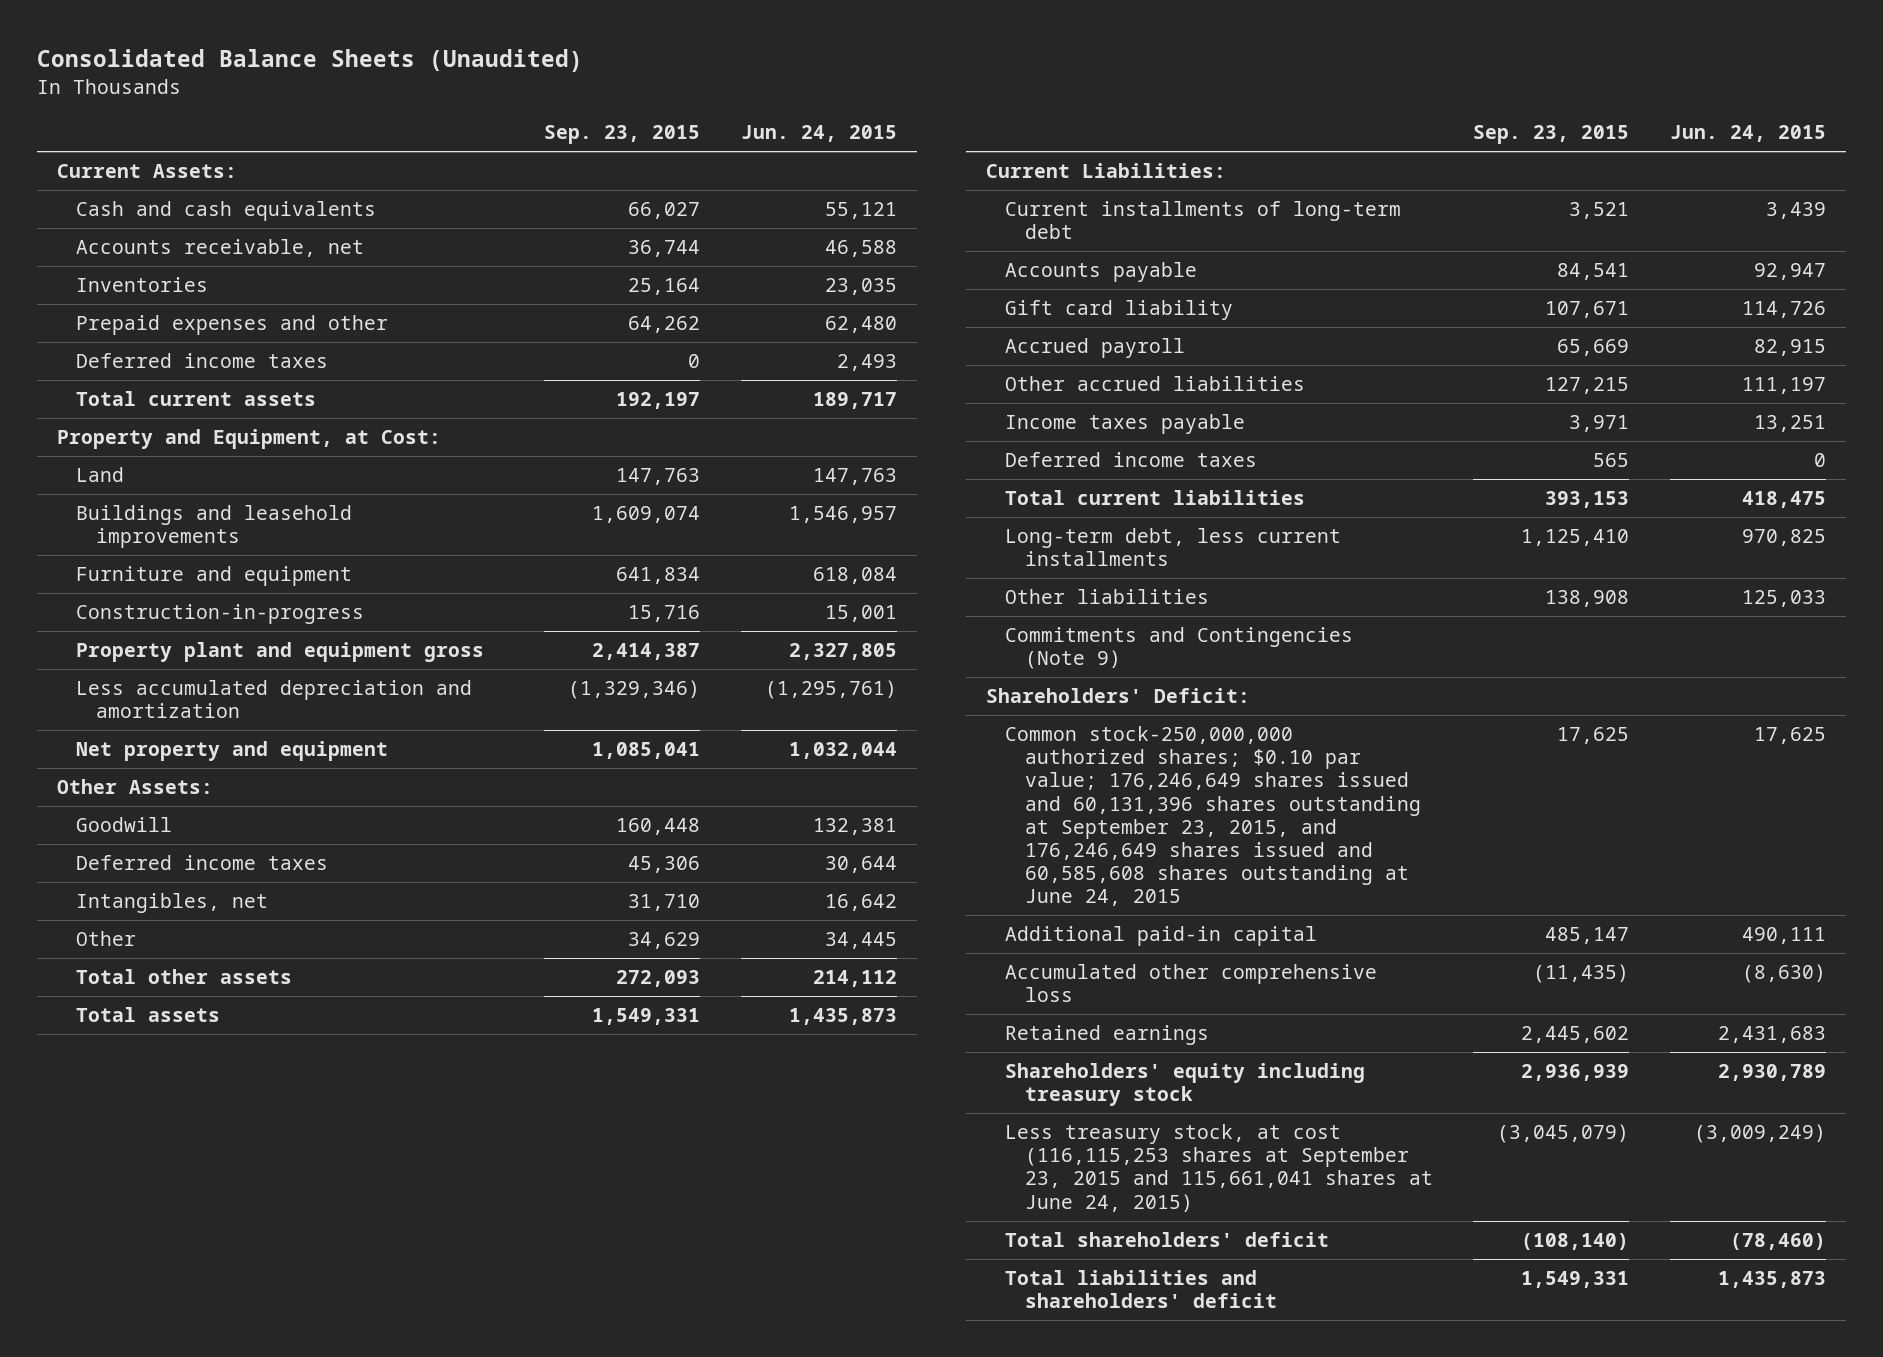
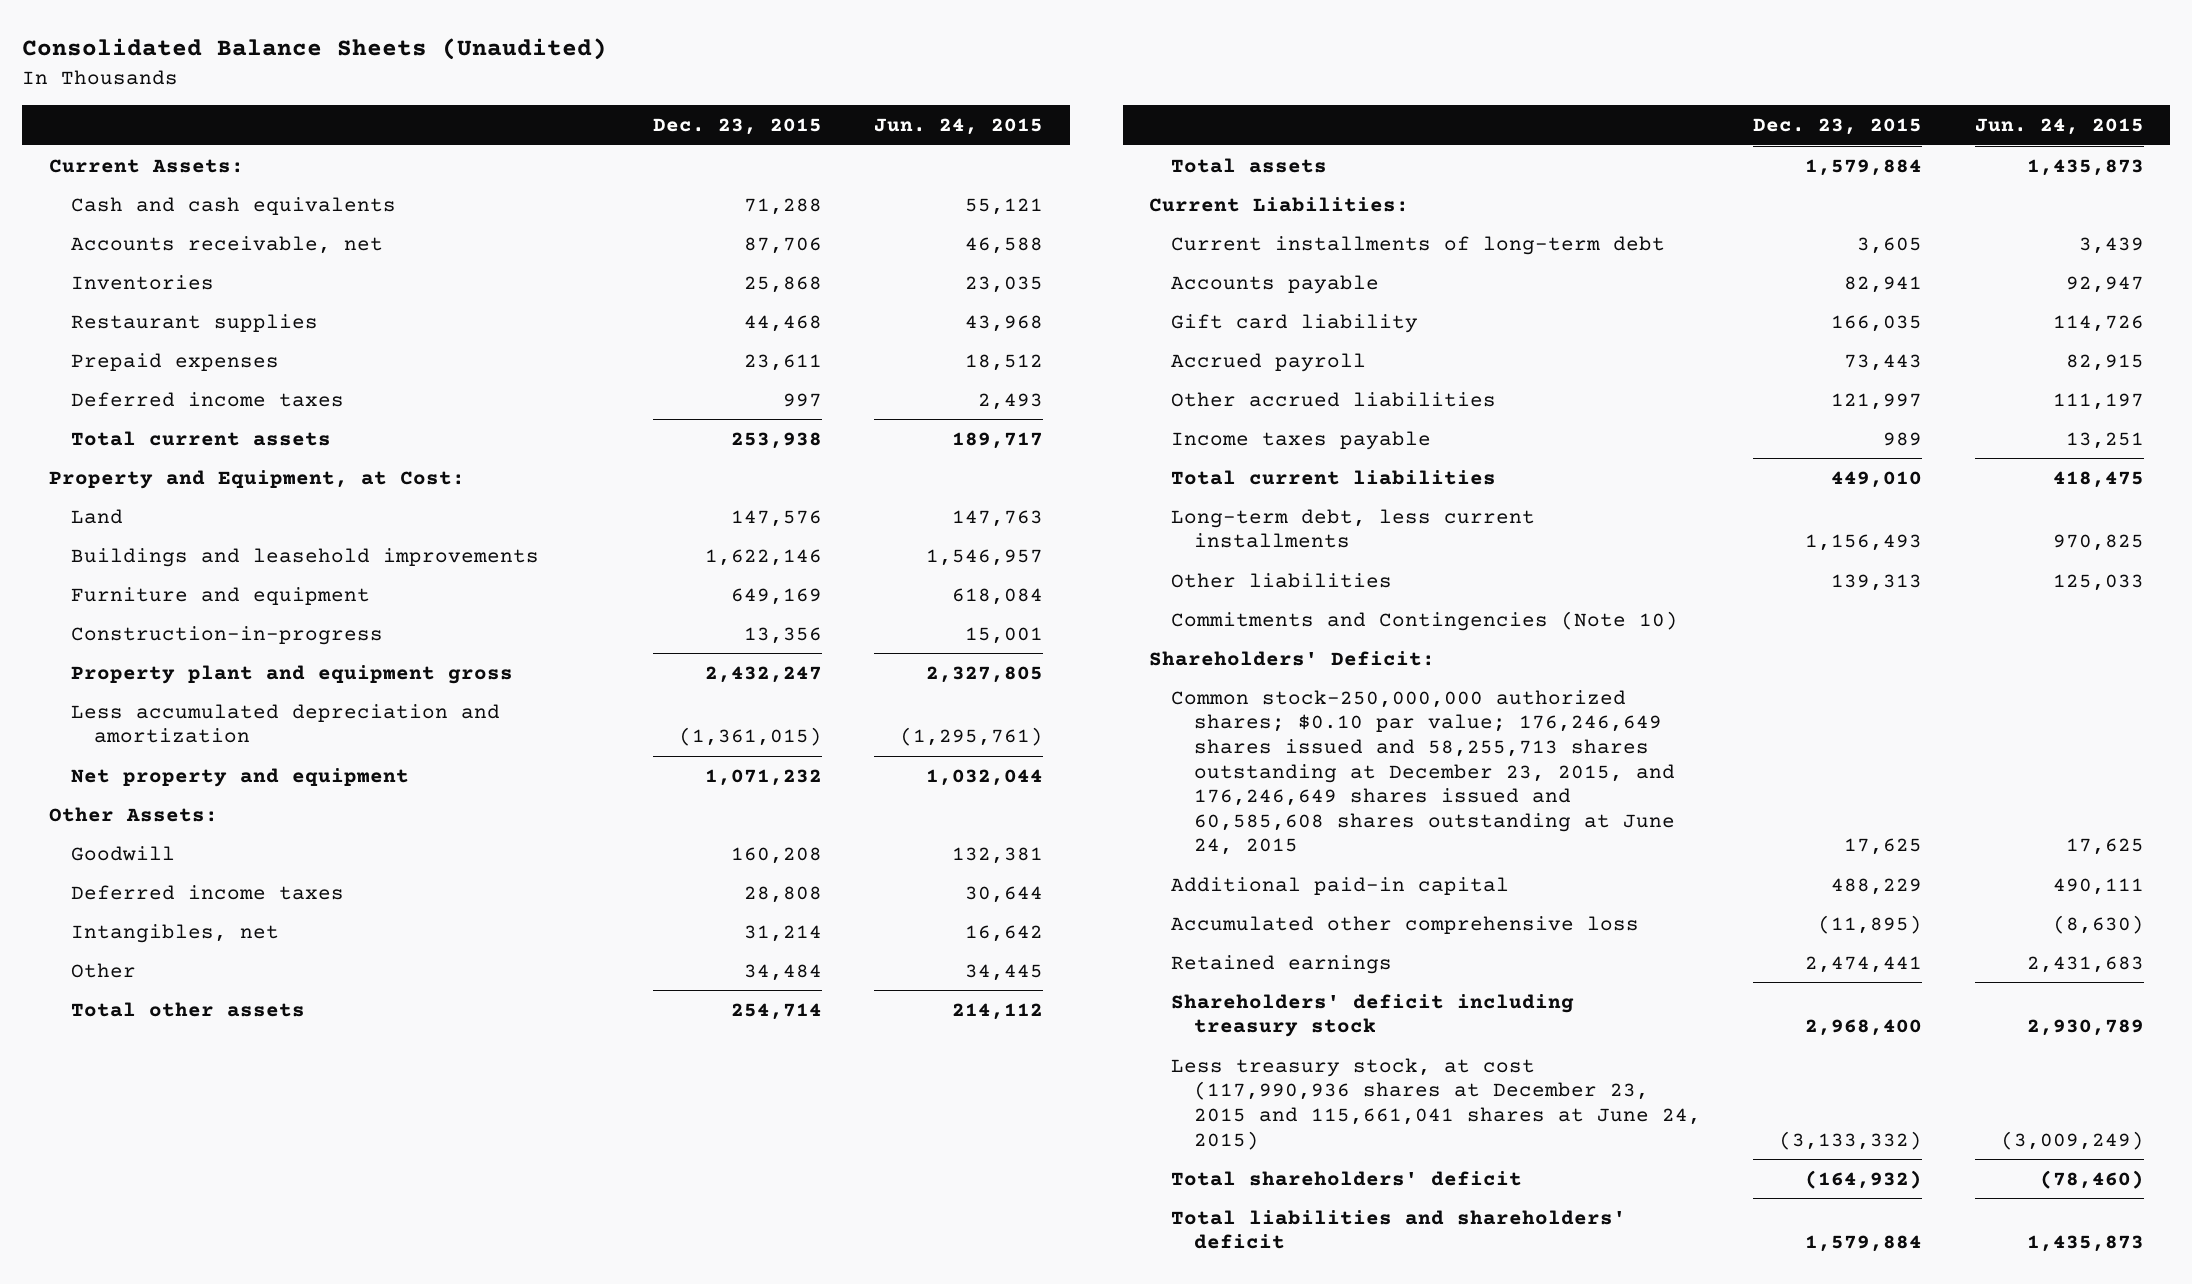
[544,125,701,145] Sep. 23, 2015 -> none
none -> [653,118,823,136] Dec. 23, 2015
none -> [71,313,319,332] Restaurant supplies
[76,315,389,336] Prepaid expenses and other -> [71,352,280,371] Prepaid expenses
[824,316,897,334] 62,480 -> [965,353,1044,371] 18,512
[1005,452,1258,468] Deferred income taxes -> none
[1005,627,1354,670] Commitments and Contingencies (Note 9) -> [1171,610,1679,631] Commitments and Contingencies (Note 10)
[1005,726,1421,907] Common stock-250,000,000 authorized shares; $0.10 par value; 176,246,649 shares issued and 60,131,396 shares outstanding at September 23, 2015, and 176,246,649 shares issued and 60,585,608 shares outstanding at June 24, 2015 -> [1171,689,1675,856] Common stock-250,000,000 authorized shares; $0.10 par value; 176,246,649 shares issued and 58,255,713 shares outstanding at December 23, 2015, and 176,246,649 shares issued and 60,585,608 shares outstanding at June 24, 2015
[1005,1063,1366,1107] Shareholders' equity including treasury stock -> [1171,993,1575,1038] Shareholders' deficit including treasury stock
[1005,1124,1433,1212] Less treasury stock, at cost (116,115,253 shares at September 23, 2015 and 115,661,041 shares at June 24, 2015) -> [1171,1057,1701,1150] Less treasury stock, at cost (117,990,936 shares at December 23, 2015 and 115,661,041 shares at June 24, 2015)

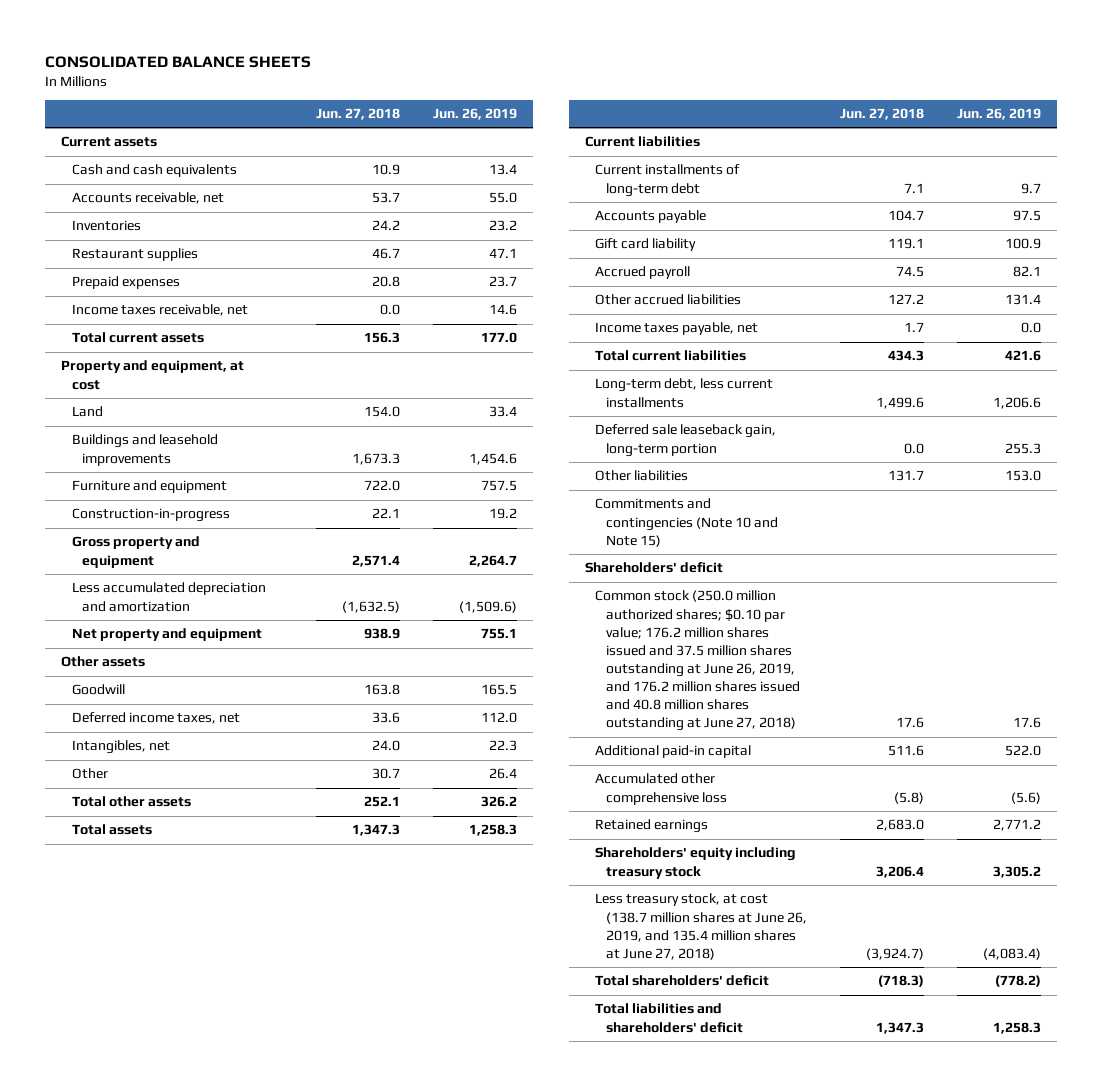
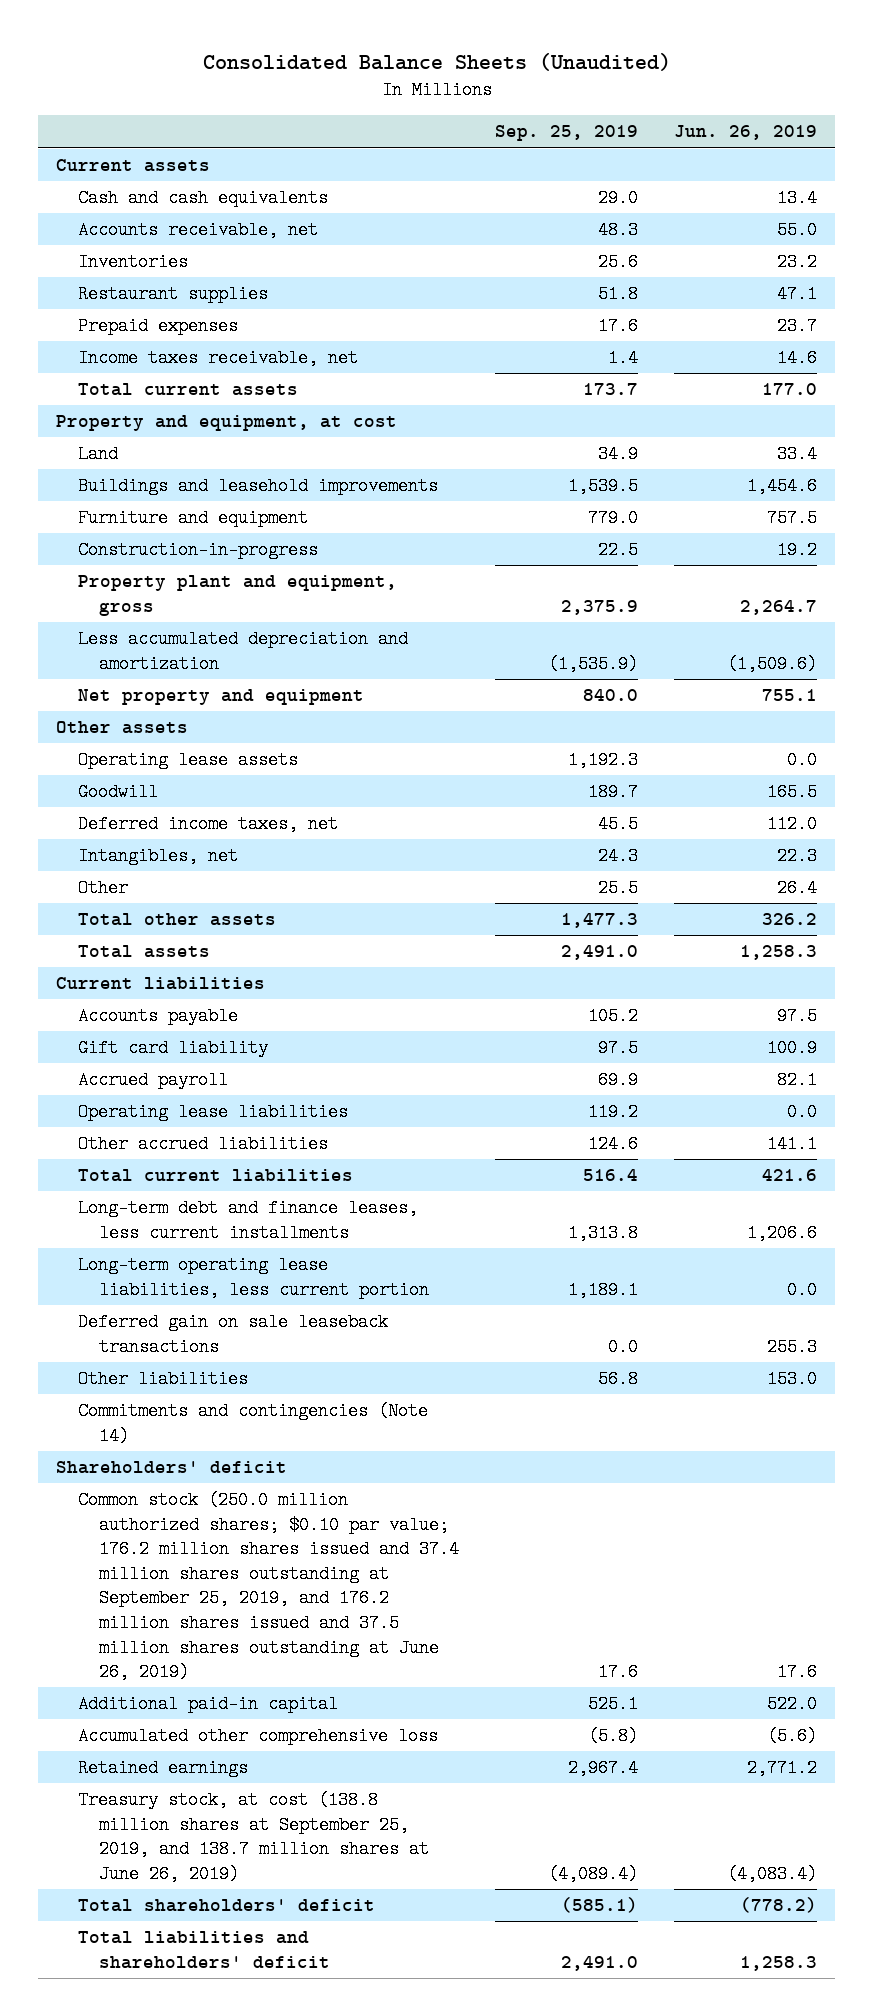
[44,55,311,68] CONSOLIDATED BALANCE SHEETS -> [202,52,671,71] Consolidated Balance Sheets (Unaudited)
[316,107,401,120] Jun. 27, 2018 -> none
none -> [495,125,639,142] Sep. 25, 2019
[71,536,200,568] Gross property and equipment -> [77,575,397,616] Property plant and equipment, gross
none -> [77,751,298,770] Operating lease assets
[595,164,741,197] Current installments of long-term debt -> none
[595,322,759,336] Income taxes payable, net -> none
none -> [77,1103,348,1122] Operating lease liabilities
[1004,294,1041,306] 131.4 -> [767,1135,818,1154] 141.1
[595,378,774,408] Long-term debt, less current installments -> [77,1199,418,1242] Long-term debt and finance leases, less current installments
none -> [77,1256,430,1299] Long-term operating lease liabilities, less current portion
[595,424,777,457] Deferred sale leaseback gain, long-term portion -> [77,1313,388,1356] Deferred gain on sale leaseback transactions
[595,498,779,547] Commitments and contingencies (Note 10 and Note 15) -> [77,1402,428,1445] Commitments and contingencies (Note 14)
[595,590,801,732] Common stock (250.0 million authorized shares; $0.10 par value; 176.2 million shares issued and 37.5 million shares outstanding at June 26, 2019, and 176.2 million shares issued and 40.8 million shares outstanding at June 27, 2018) -> [77,1491,460,1682] Common stock (250.0 million authorized shares; $0.10 par value; 176.2 million shares issued and 37.4 million shares outstanding at September 25, 2019, and 176.2 million shares issued and 37.5 million shares outstanding at June 26, 2019)
[595,847,797,879] Shareholders' equity including treasury stock -> none
[595,893,808,960] Less treasury stock, at cost (138.7 million shares at June 26, 2019, and 135.4 million shares at June 27, 2018) -> [77,1791,430,1883] Treasury stock, at cost (138.8 million shares at September 25, 2019, and 138.7 million shares at June 26, 2019)

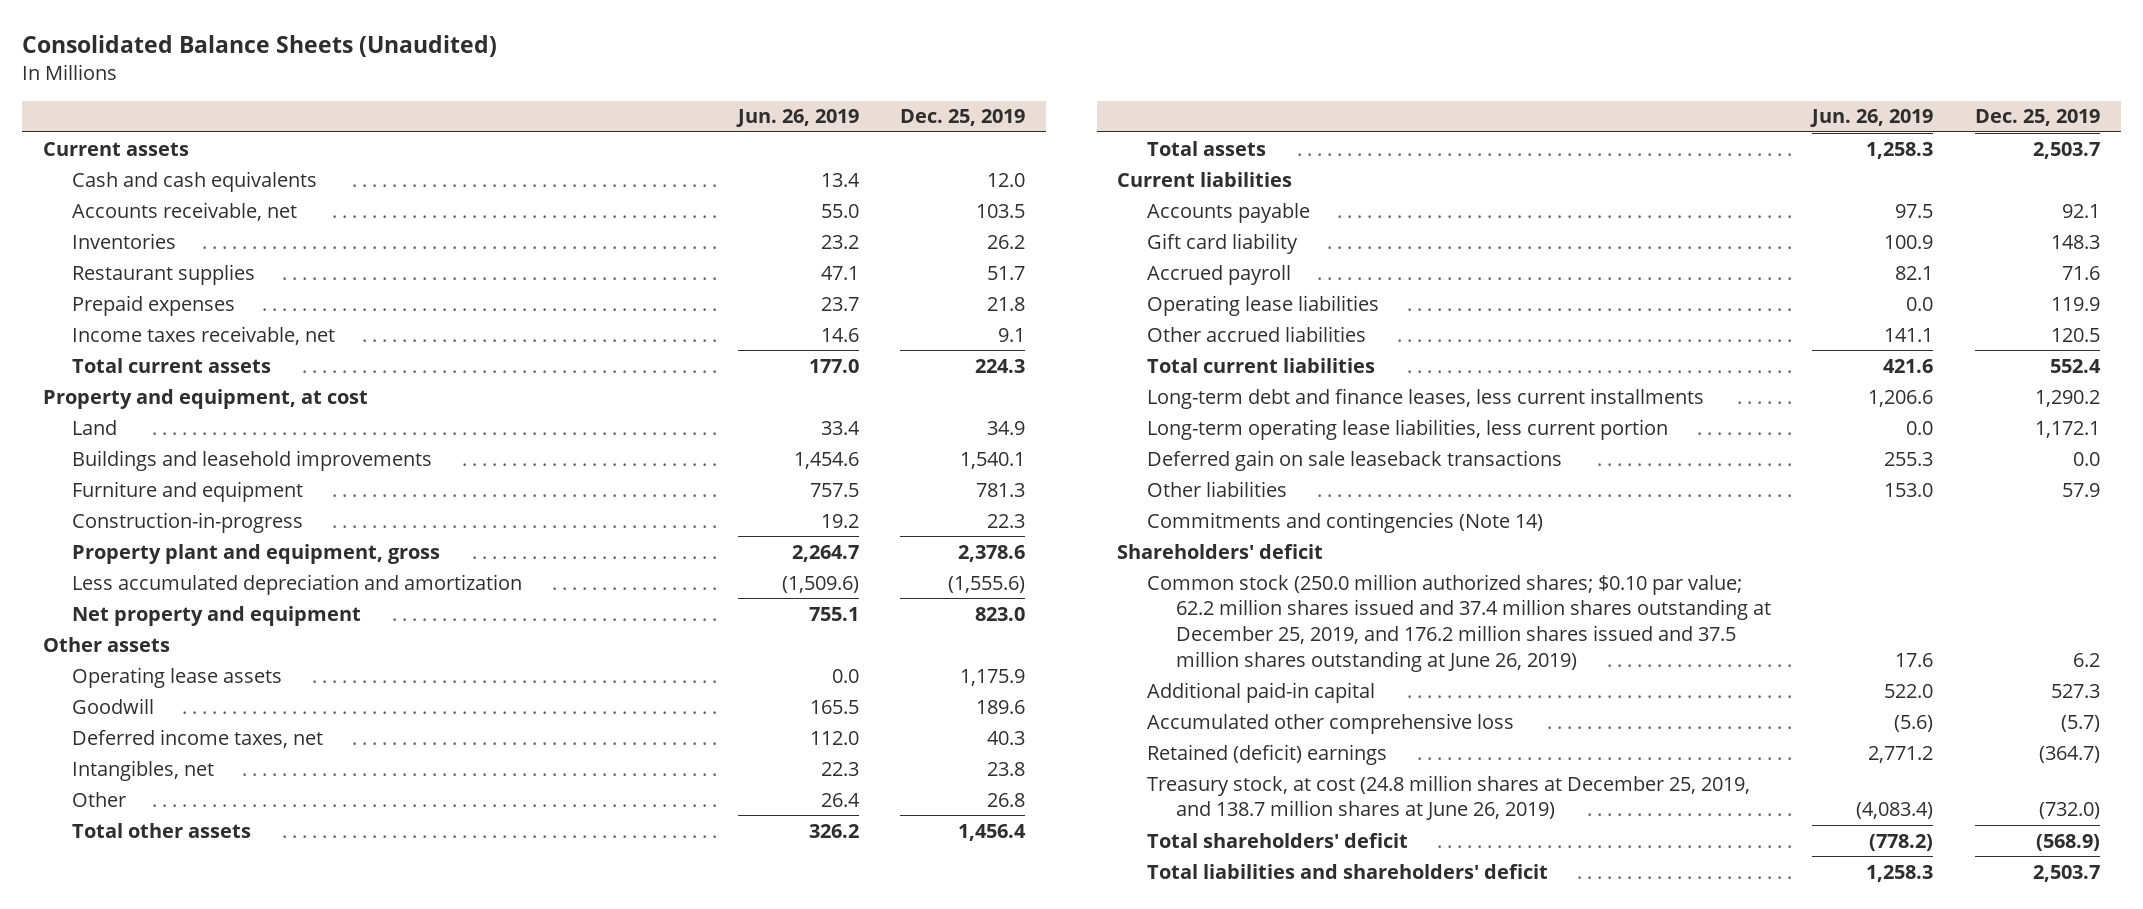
[495,125,639,142] Sep. 25, 2019 -> none
none -> [900,109,1026,127] Dec. 25, 2019
[77,1491,460,1682] Common stock (250.0 million authorized shares; $0.10 par value; 176.2 million shares issued and 37.4 million shares outstanding at September 25, 2019, and 176.2 million shares issued and 37.5 million shares outstanding at June 26, 2019) -> [1146,573,1771,672] Common stock (250.0 million authorized shares; $0.10 par value; 62.2 million shares issued and 37.4 million shares outstanding at December 25, 2019, and 176.2 million shares issued and 37.5 million shares outstanding at June 26, 2019)
[77,1759,248,1778] Retained earnings -> [1146,743,1387,765] Retained (deficit) earnings
[77,1791,430,1883] Treasury stock, at cost (138.8 million shares at September 25, 2019, and 138.7 million shares at June 26, 2019) -> [1146,774,1750,821] Treasury stock, at cost (24.8 million shares at December 25, 2019, and 138.7 million shares at June 26, 2019)

